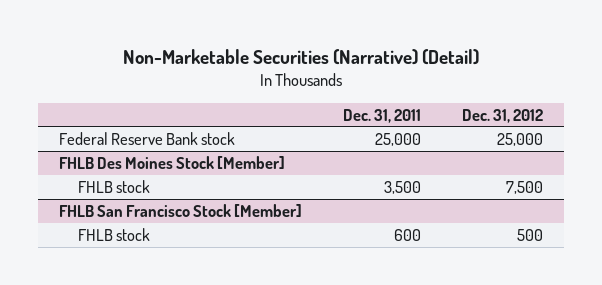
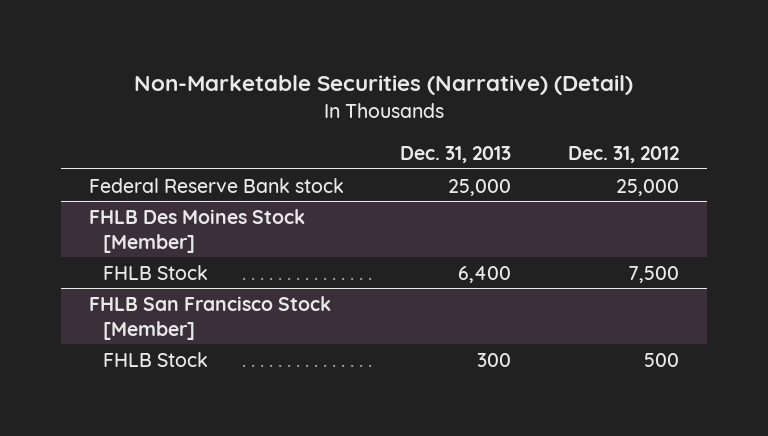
[343,108,422,123] Dec. 31, 2011 -> none
none -> [400,145,512,163] Dec. 31, 2013
[77,179,150,193] FHLB stock -> [102,264,208,280] FHLB Stock
[77,227,150,241] FHLB stock -> [102,351,208,367] FHLB Stock

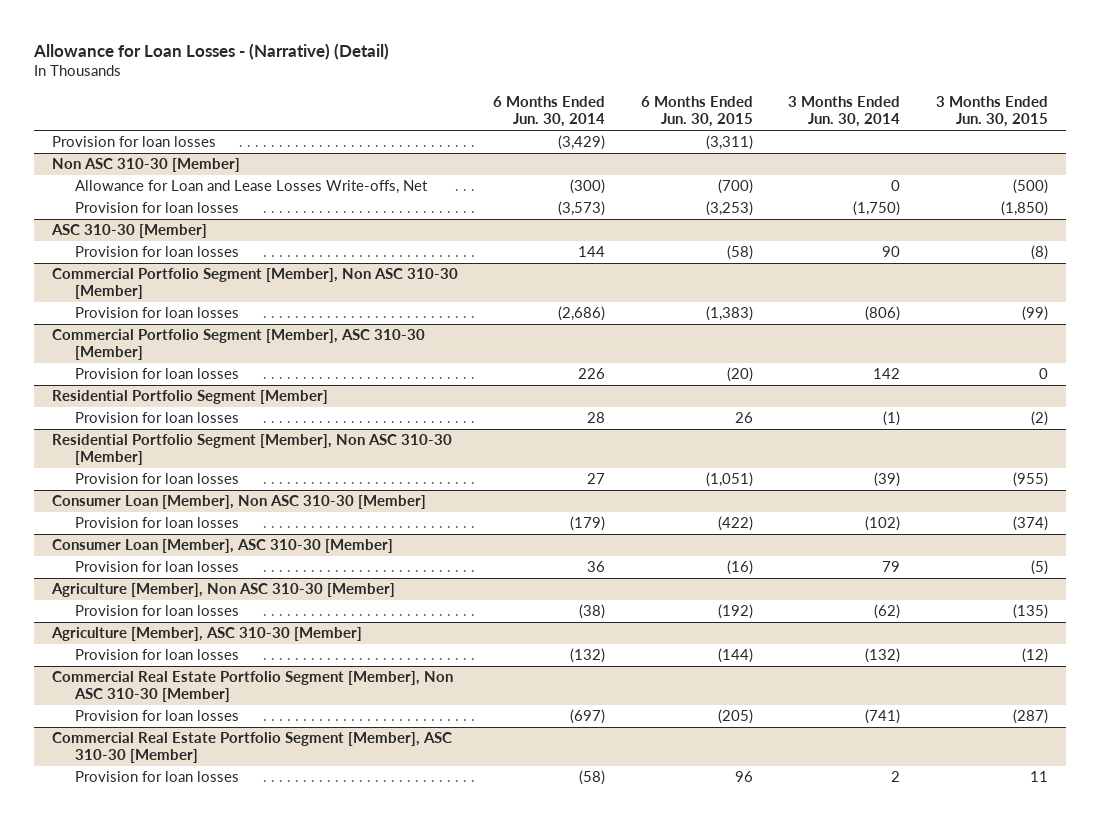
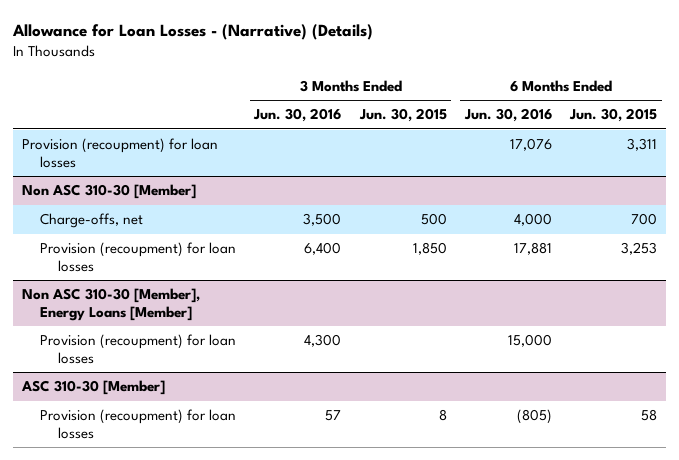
[32,42,389,60] Allowance for Loan Losses - (Narrative) (Detail) -> [12,24,374,41] Allowance for Loan Losses - (Narrative) (Details)
[493,96,606,128] 6 Months Ended Jun. 30, 2014 -> none
[788,96,901,128] 3 Months Ended Jun. 30, 2014 -> none
none -> [253,108,342,123] Jun. 30, 2016
none -> [463,108,552,123] Jun. 30, 2016
[51,136,216,148] Provision for loan losses -> [22,138,219,168] Provision (recoupment) for loan losses
[705,135,753,151] (3,311) -> [627,138,658,152] 3,311
[74,180,428,195] Allowance for Loan and Lease Losses Write-offs, Net -> [40,213,144,229] Charge-offs, net
[717,179,753,195] (700) -> [631,213,658,226] 700
[1012,179,1048,195] (500) -> [420,213,447,226] 500
[74,202,239,214] Provision for loan losses -> [40,242,237,272] Provision (recoupment) for loan losses
[705,201,753,217] (3,253) -> [621,242,658,256] 3,253
[1000,201,1048,217] (1,850) -> [412,242,447,256] 1,850
none -> [22,288,201,321] Non ASC 310-30 [Member], Energy Loans [Member]
none -> [40,334,237,364] Provision (recoupment) for loan losses
[51,268,458,300] Commercial Portfolio Segment [Member], Non ASC 310-30 [Member] -> none
[74,307,239,319] Provision for loan losses -> none
[51,329,425,361] Commercial Portfolio Segment [Member], ASC 310-30 [Member] -> none
[74,368,239,380] Provision for loan losses -> none
[51,390,328,405] Residential Portfolio Segment [Member] -> none
[74,412,239,424] Provision for loan losses -> none
[51,434,452,466] Residential Portfolio Segment [Member], Non ASC 310-30 [Member] -> none
[74,473,239,485] Provision for loan losses -> none
[51,495,426,510] Consumer Loan [Member], Non ASC 310-30 [Member] -> none
[74,517,239,529] Provision for loan losses -> none
[51,539,393,554] Consumer Loan [Member], ASC 310-30 [Member] -> none
[74,561,239,573] Provision for loan losses -> none
[50,583,395,598] Agriculture [Member], Non ASC 310-30 [Member] -> none
[74,605,239,617] Provision for loan losses -> none
[50,627,362,642] Agriculture [Member], ASC 310-30 [Member] -> none
[74,649,239,661] Provision for loan losses -> none
[51,671,453,703] Commercial Real Estate Portfolio Segment [Member], Non ASC 310-30 [Member] -> none
[74,710,239,722] Provision for loan losses -> none
[51,732,452,764] Commercial Real Estate Portfolio Segment [Member], ASC 310-30 [Member] -> none
[74,771,239,783] Provision for loan losses -> none
[74,246,239,258] Provision for loan losses -> [40,409,237,439] Provision (recoupment) for loan losses
[726,245,753,261] (58) -> [641,409,658,422] 58
[1030,245,1048,261] (8) -> [438,409,447,422] 8

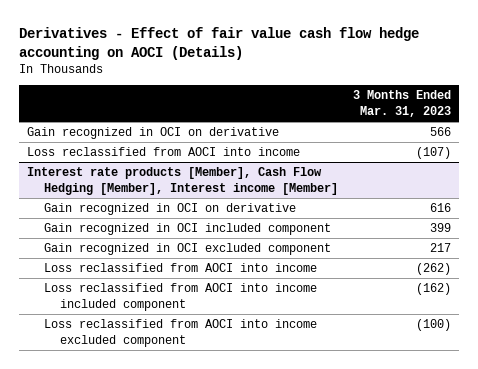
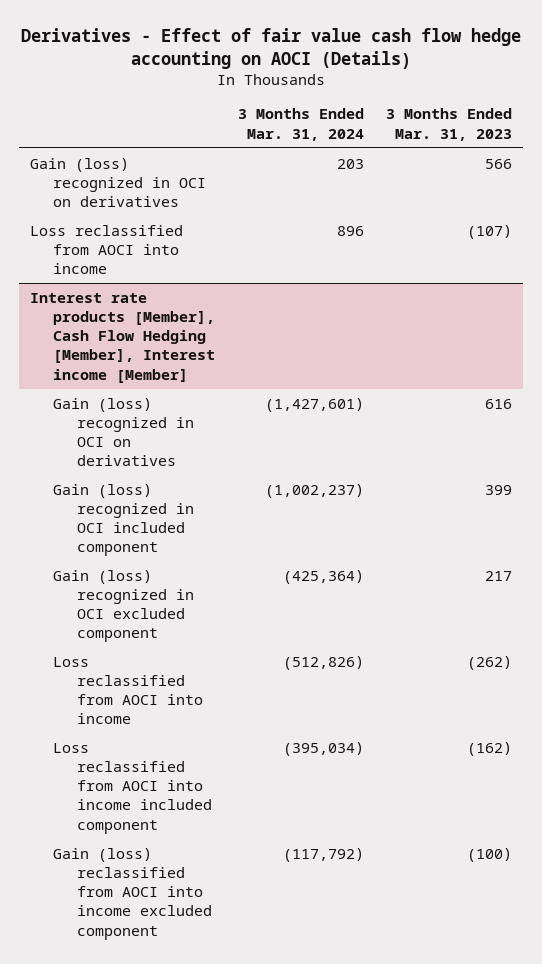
none -> [237,108,364,141] 3 Months Ended Mar. 31, 2024
[26,127,279,140] Gain recognized in OCI on derivative -> [29,157,207,208] Gain (loss) recognized in OCI on derivatives
[43,203,296,216] Gain recognized in OCI on derivative -> [53,397,195,467] Gain (loss) recognized in OCI on derivatives
[43,223,331,236] Gain recognized in OCI included component -> [53,483,195,557] Gain (loss) recognized in OCI included component
[43,243,331,256] Gain recognized in OCI excluded component -> [53,569,195,643] Gain (loss) recognized in OCI excluded component
[43,319,317,347] Loss reclassified from AOCI into income excluded component -> [53,847,213,940] Gain (loss) reclassified from AOCI into income excluded component

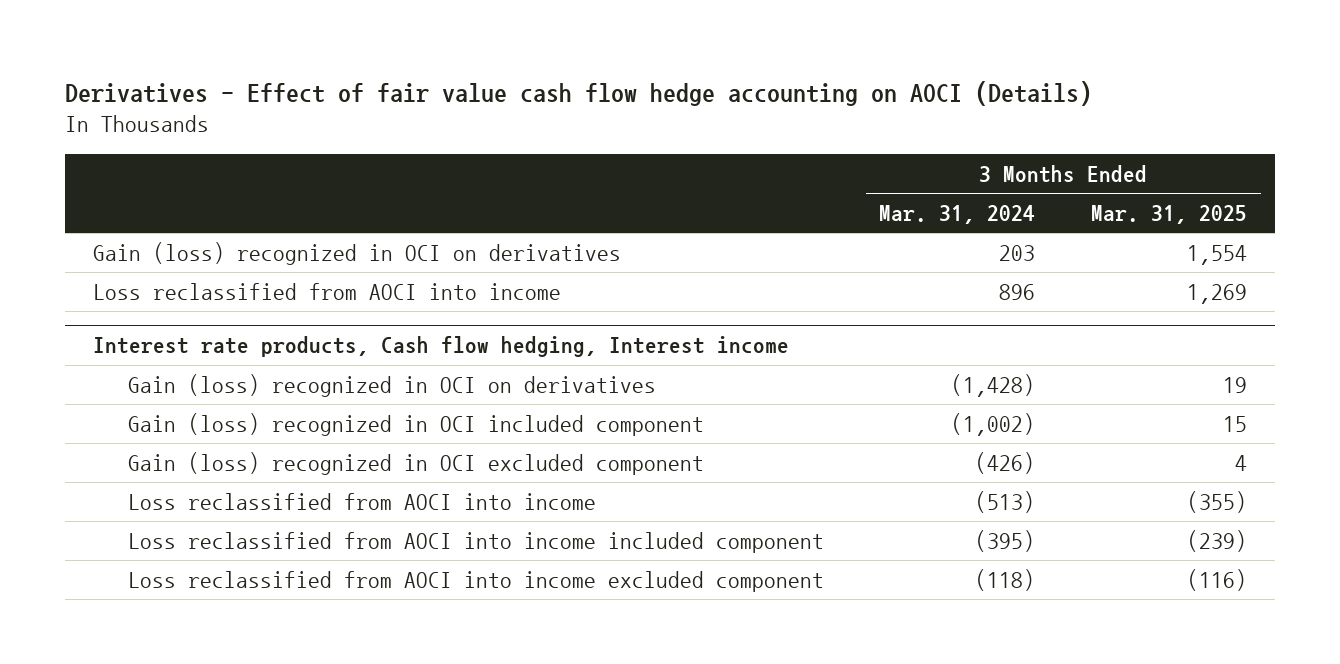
[385,108,512,141] 3 Months Ended Mar. 31, 2023 -> none
none -> [1090,205,1247,225] Mar. 31, 2025
[29,292,216,383] Interest rate products [Member], Cash Flow Hedging [Member], Interest income [Member] -> [92,336,789,358] Interest rate products, Cash flow hedging, Interest income
[264,397,364,412] (1,427,601) -> [951,373,1036,397] (1,428)
[264,483,364,498] (1,002,237) -> [951,412,1036,436] (1,002)
[282,569,364,584] (425,364) -> [975,451,1036,474] (426)
[282,655,364,670] (512,826) -> [975,490,1036,513] (513)
[282,741,364,756] (395,034) -> [975,529,1036,552] (395)
[53,847,213,940] Gain (loss) reclassified from AOCI into income excluded component -> [128,570,825,592] Loss reclassified from AOCI into income excluded component
[282,847,364,862] (117,792) -> [975,568,1036,591] (118)

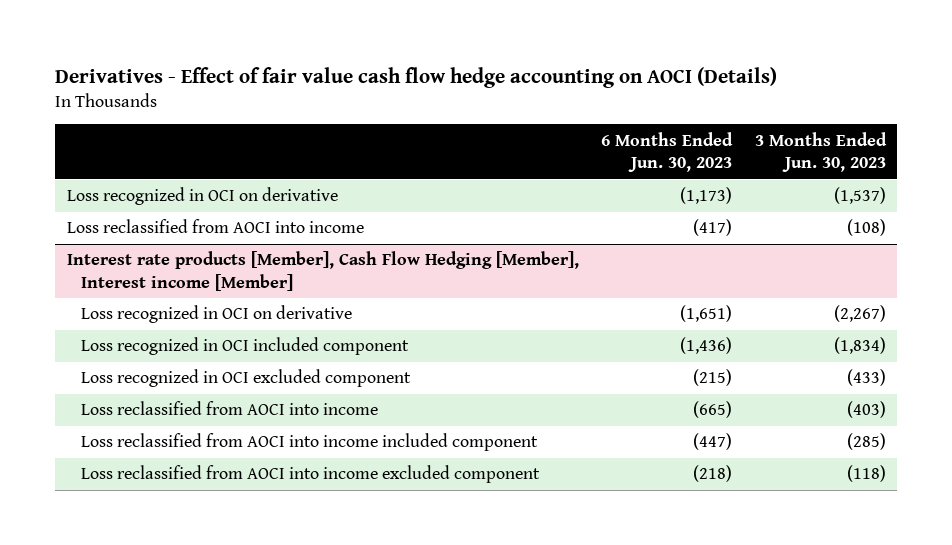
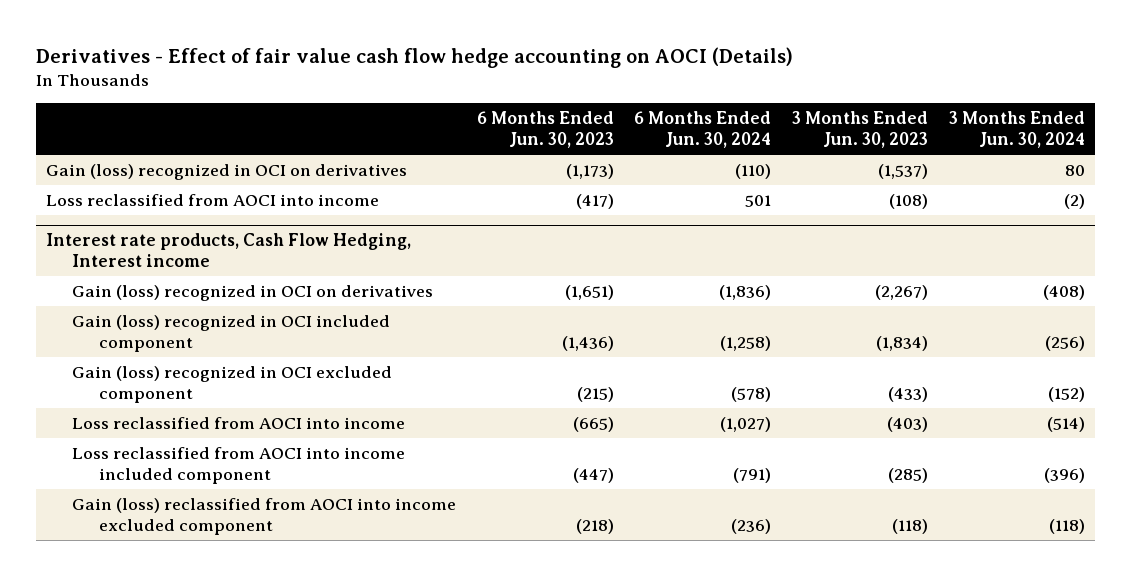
none -> [634,111,772,149] 6 Months Ended Jun. 30, 2024
none -> [948,111,1085,149] 3 Months Ended Jun. 30, 2024
[66,187,338,206] Loss recognized in OCI on derivative -> [45,163,407,180] Gain (loss) recognized in OCI on derivatives
[66,251,579,291] Interest rate products [Member], Cash Flow Hedging [Member], Interest income [Member] -> [45,233,411,267] Interest rate products, Cash Flow Hedging, Interest income
[81,305,353,324] Loss recognized in OCI on derivative -> [72,284,434,301] Gain (loss) recognized in OCI on derivatives
[81,337,410,356] Loss recognized in OCI included component -> [72,314,391,352] Gain (loss) recognized in OCI included component
[81,369,412,388] Loss recognized in OCI excluded component -> [72,365,393,403] Gain (loss) recognized in OCI excluded component
[81,465,541,484] Loss reclassified from AOCI into income excluded component -> [72,497,457,535] Gain (loss) reclassified from AOCI into income excluded component

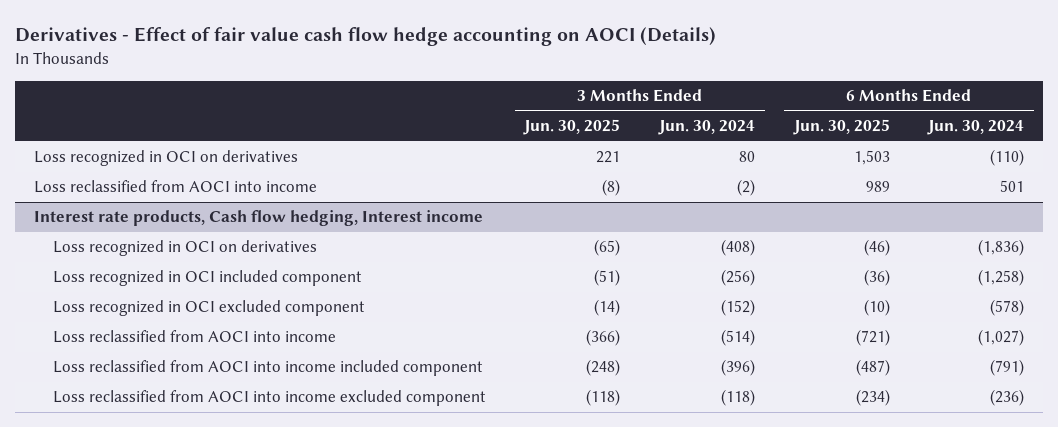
[476,111,614,149] 6 Months Ended Jun. 30, 2023 -> none
[792,111,929,149] 3 Months Ended Jun. 30, 2023 -> none
none -> [523,119,621,136] Jun. 30, 2025
none -> [792,119,890,136] Jun. 30, 2025
[45,163,407,180] Gain (loss) recognized in OCI on derivatives -> [34,150,299,167] Loss recognized in OCI on derivatives
[45,233,411,267] Interest rate products, Cash Flow Hedging, Interest income -> [34,210,484,227] Interest rate products, Cash flow hedging, Interest income
[72,284,434,301] Gain (loss) recognized in OCI on derivatives -> [52,240,317,257] Loss recognized in OCI on derivatives
[72,314,391,352] Gain (loss) recognized in OCI included component -> [52,270,362,287] Loss recognized in OCI included component
[72,365,393,403] Gain (loss) recognized in OCI excluded component -> [52,300,365,317] Loss recognized in OCI excluded component
[72,497,457,535] Gain (loss) reclassified from AOCI into income excluded component -> [52,390,486,407] Loss reclassified from AOCI into income excluded component

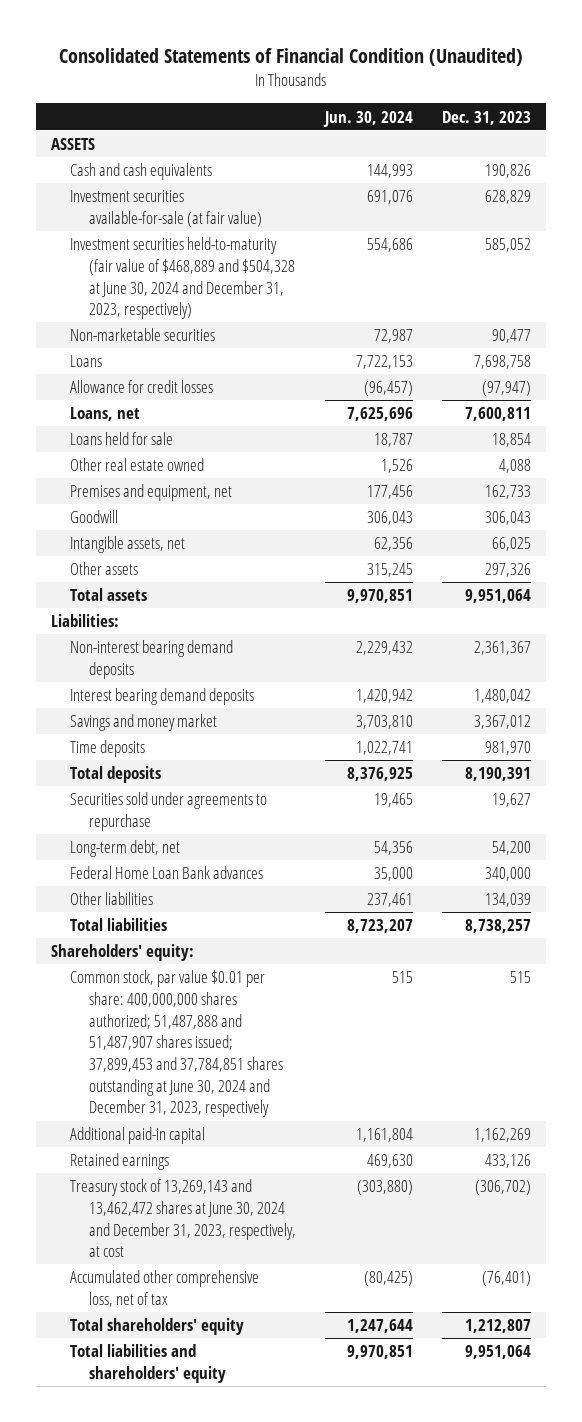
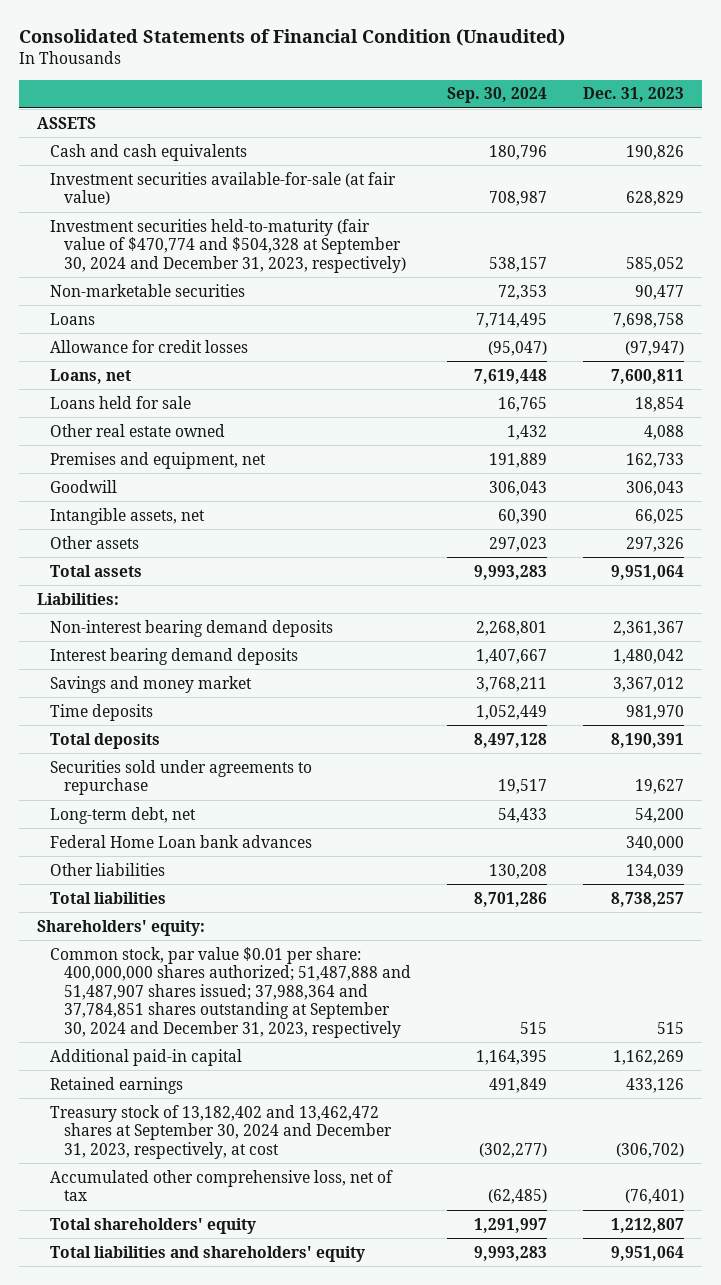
[323,110,414,127] Jun. 30, 2024 -> none
none -> [447,87,548,104] Sep. 30, 2024
[69,237,295,320] Investment securities held-to-maturity (fair value of $468,889 and $504,328 at June 30, 2024 and December 31, 2023, respectively) -> [50,218,407,273] Investment securities held-to-maturity (fair value of $470,774 and $504,328 at September 30, 2024 and December 31, 2023, respectively)
[69,866,263,880] Federal Home Loan Bank advances -> [50,834,313,848] Federal Home Loan bank advances
[69,970,283,1118] Common stock, par value $0.01 per share: 400,000,000 shares authorized; 51,487,888 and 51,487,907 shares issued; 37,899,453 and 37,784,851 shares outstanding at June 30, 2024 and December 31, 2023, respectively -> [50,946,412,1038] Common stock, par value $0.01 per share: 400,000,000 shares authorized; 51,487,888 and 51,487,907 shares issued; 37,988,364 and 37,784,851 shares outstanding at September 30, 2024 and December 31, 2023, respectively
[69,1179,296,1258] Treasury stock of 13,269,143 and 13,462,472 shares at June 30, 2024 and December 31, 2023, respectively, at cost -> [50,1104,393,1159] Treasury stock of 13,182,402 and 13,462,472 shares at September 30, 2024 and December 31, 2023, respectively, at cost

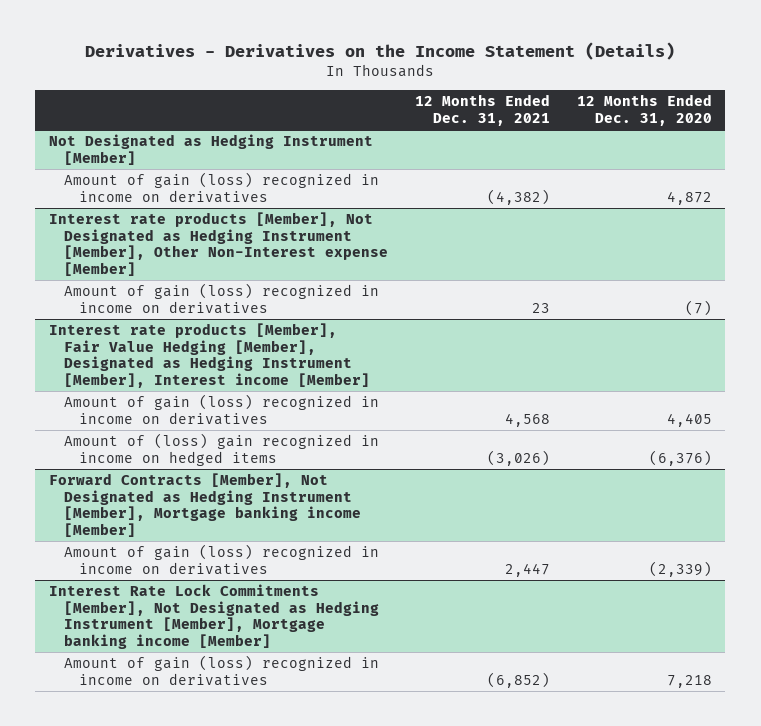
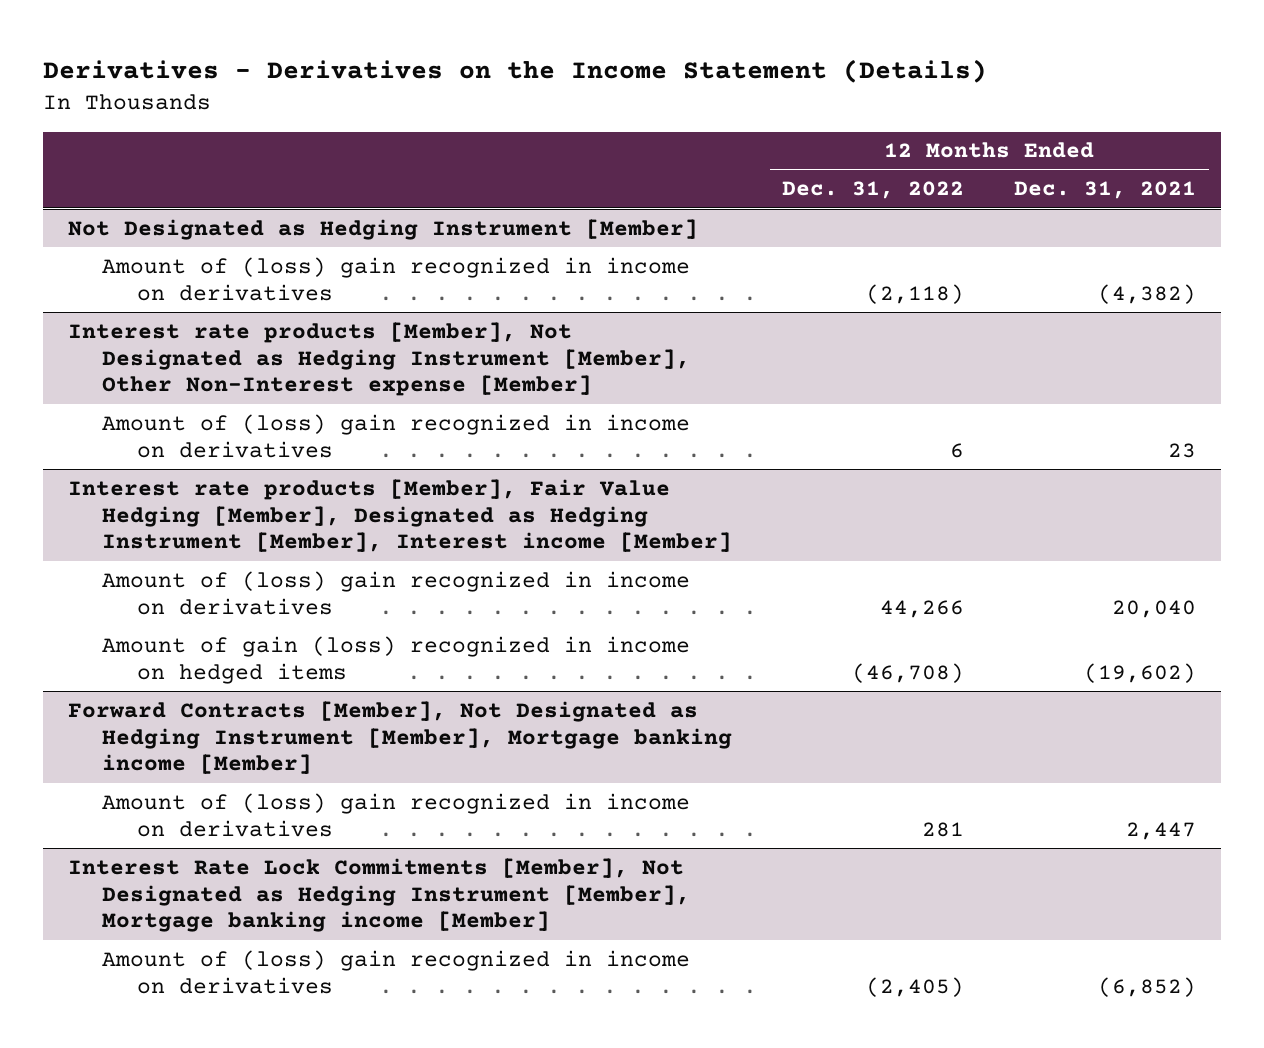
[576,94,712,127] 12 Months Ended Dec. 31, 2020 -> none
none -> [782,181,965,200] Dec. 31, 2022
[63,171,379,203] Amount of gain (loss) recognized in income on derivatives -> [102,256,691,301] Amount of (loss) gain recognized in income on derivatives
[63,282,379,314] Amount of gain (loss) recognized in income on derivatives -> [102,413,691,458] Amount of (loss) gain recognized in income on derivatives
[63,393,379,425] Amount of gain (loss) recognized in income on derivatives -> [102,570,691,615] Amount of (loss) gain recognized in income on derivatives
[504,412,550,427] 4,568 -> [1112,599,1197,618] 20,040
[63,432,379,466] Amount of (loss) gain recognized in income on hedged items -> [102,635,691,684] Amount of gain (loss) recognized in income on hedged items
[486,449,550,466] (3,026) -> [1084,662,1197,683] (19,602)
[63,543,379,575] Amount of gain (loss) recognized in income on derivatives -> [102,792,691,837] Amount of (loss) gain recognized in income on derivatives
[63,654,379,686] Amount of gain (loss) recognized in income on derivatives -> [102,949,691,994] Amount of (loss) gain recognized in income on derivatives

